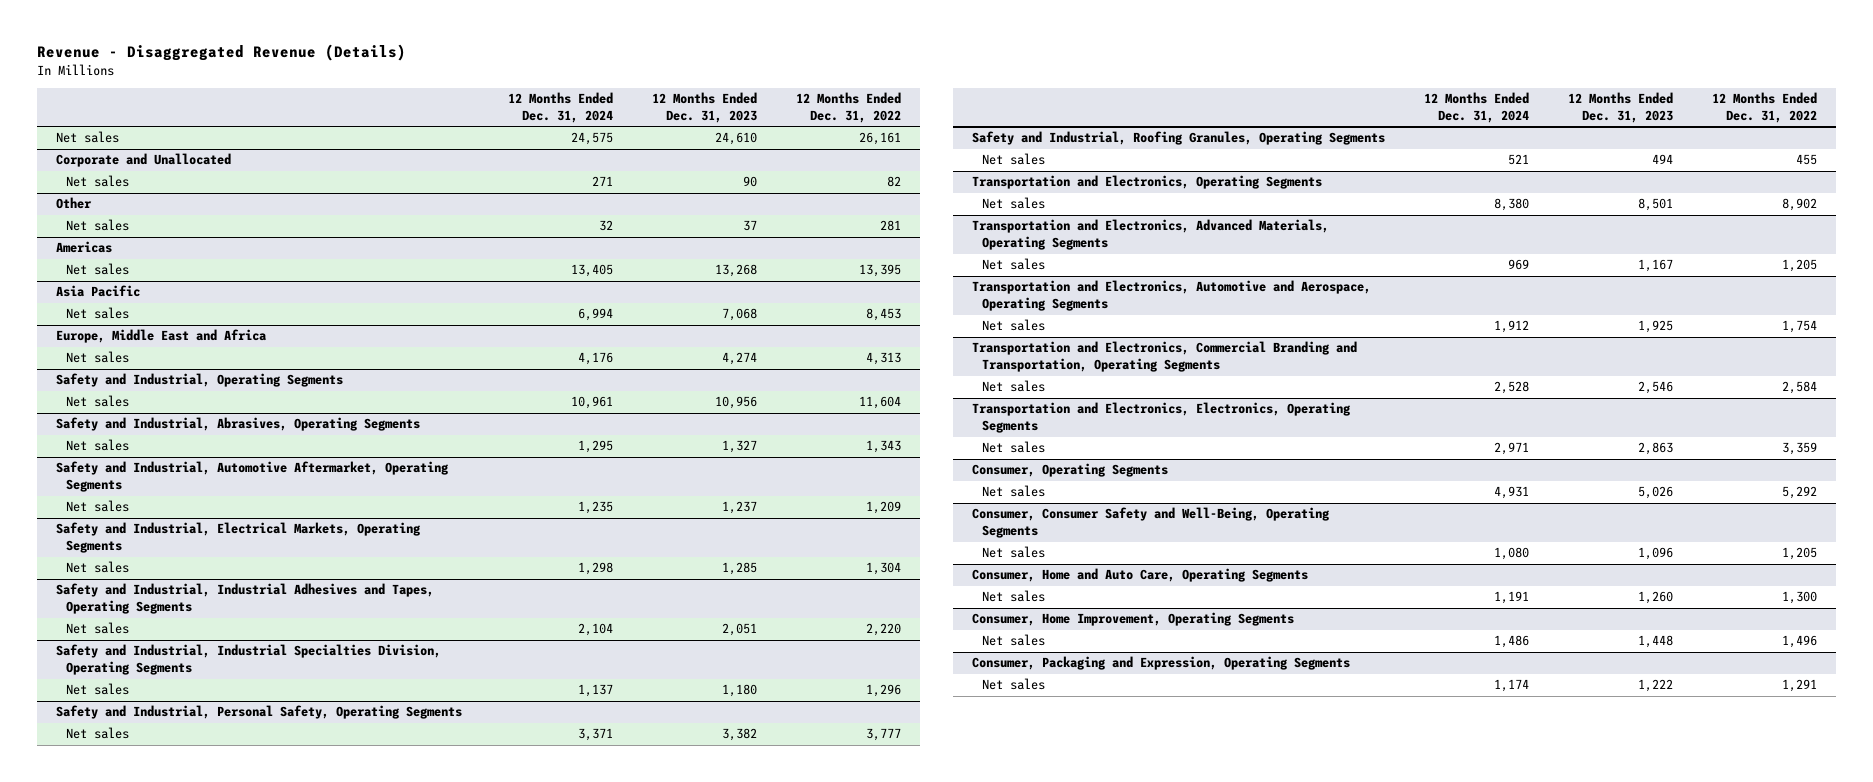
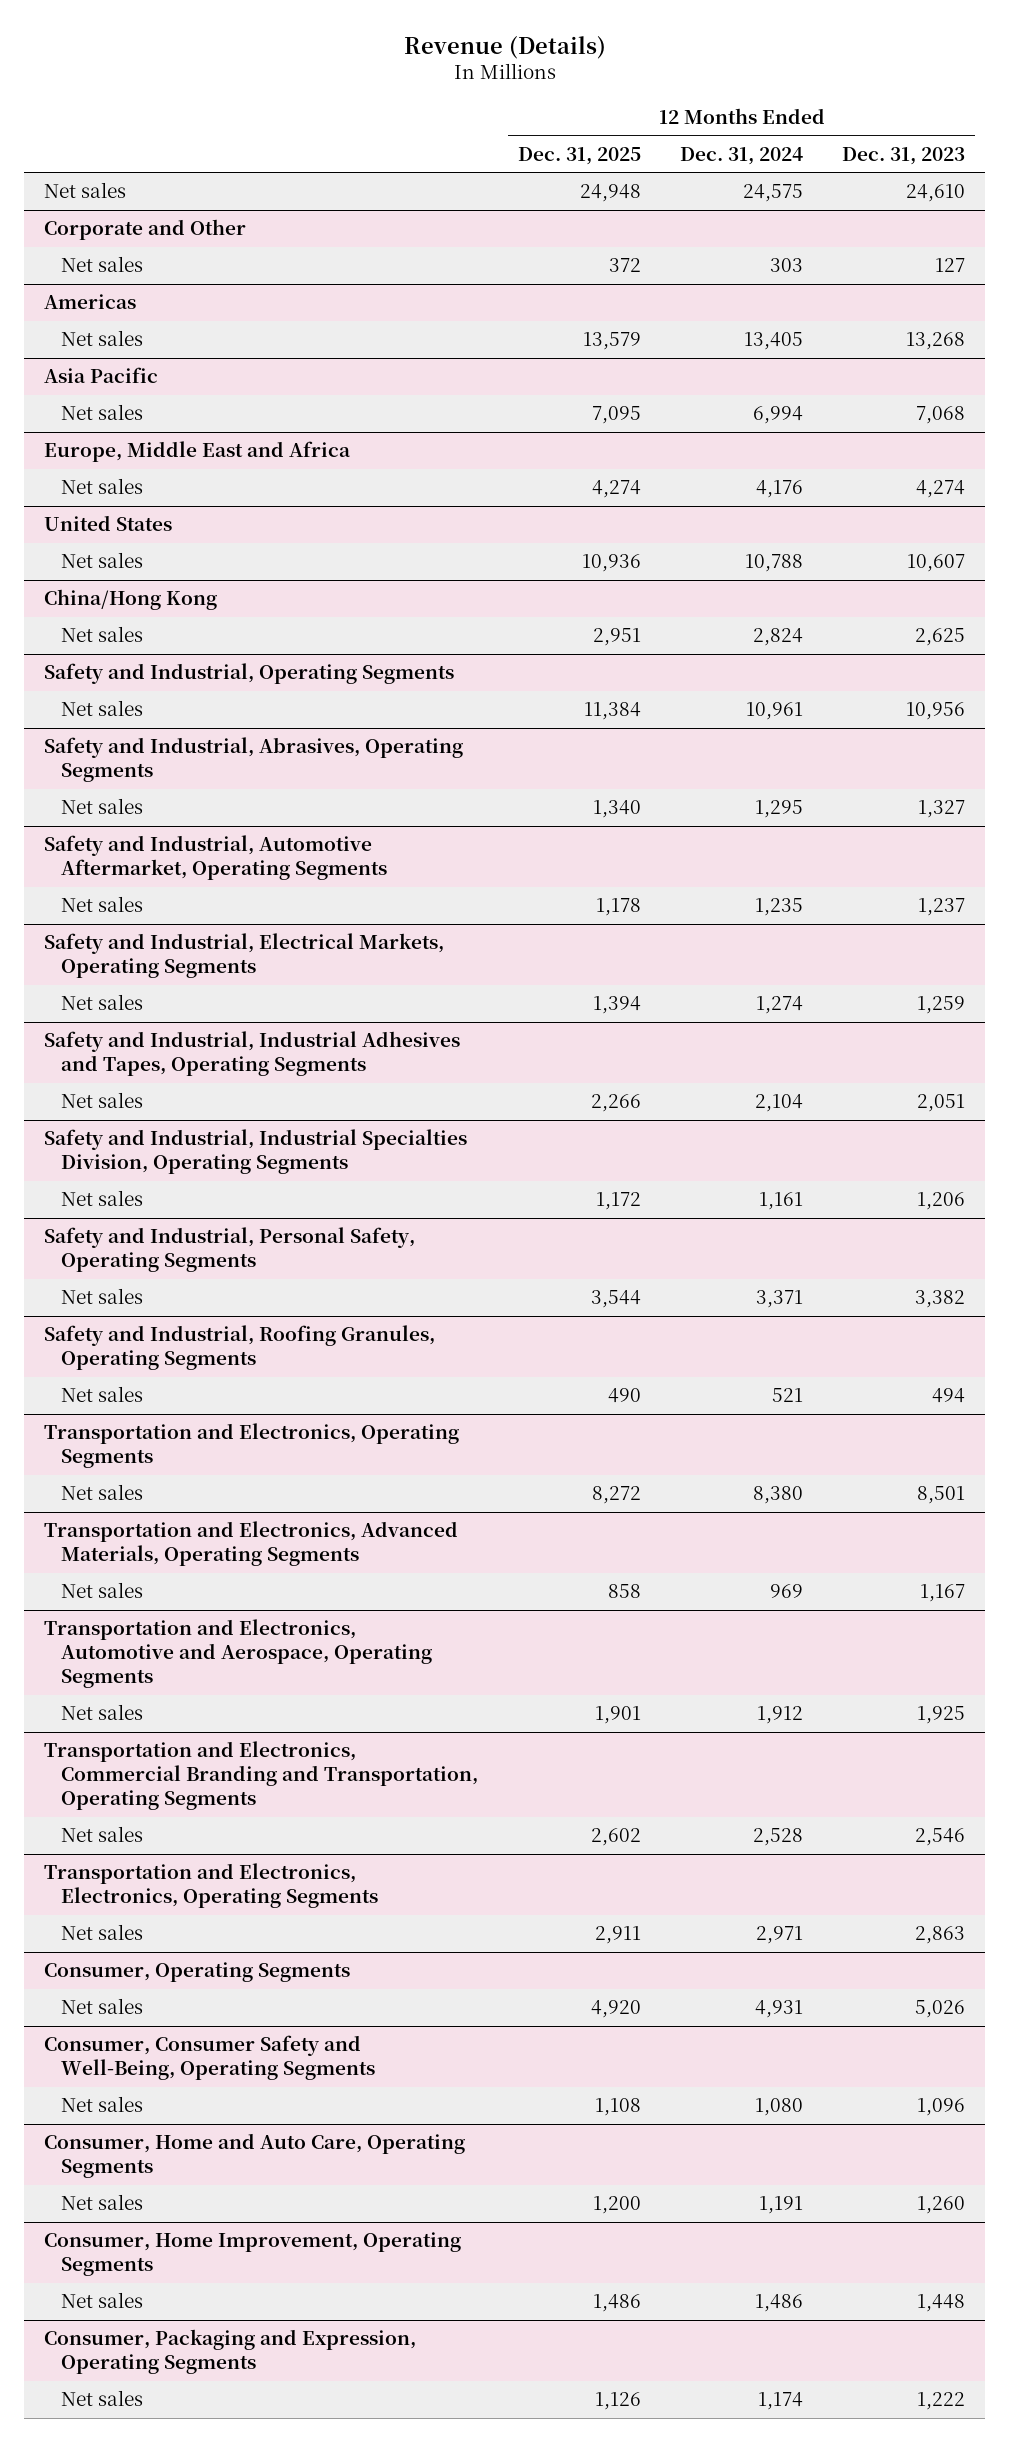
[36,44,406,62] Revenue - Disaggregated Revenue (Details) -> [403,35,606,59] Revenue (Details)
[795,92,901,124] 12 Months Ended Dec. 31, 2022 -> none
none -> [517,146,641,165] Dec. 31, 2025
[56,197,93,210] Other -> none
[66,219,130,232] Net sales -> none
[56,153,232,168] Corporate and Unallocated -> [44,219,247,241] Corporate and Other
[592,176,614,187] 271 -> [770,258,804,273] 303
[743,176,758,188] 90 -> [935,258,966,273] 127
none -> [44,515,173,532] United States
none -> [61,552,144,569] Net sales
none -> [44,589,218,611] China/Hong Kong
none -> [61,626,144,643] Net sales
[578,562,614,576] 1,298 -> [756,996,804,1015] 1,274
[722,562,758,576] 1,285 -> [917,996,966,1015] 1,259
[578,684,614,698] 1,137 -> [759,1192,804,1211] 1,161
[722,684,758,698] 1,180 -> [917,1192,966,1211] 1,206

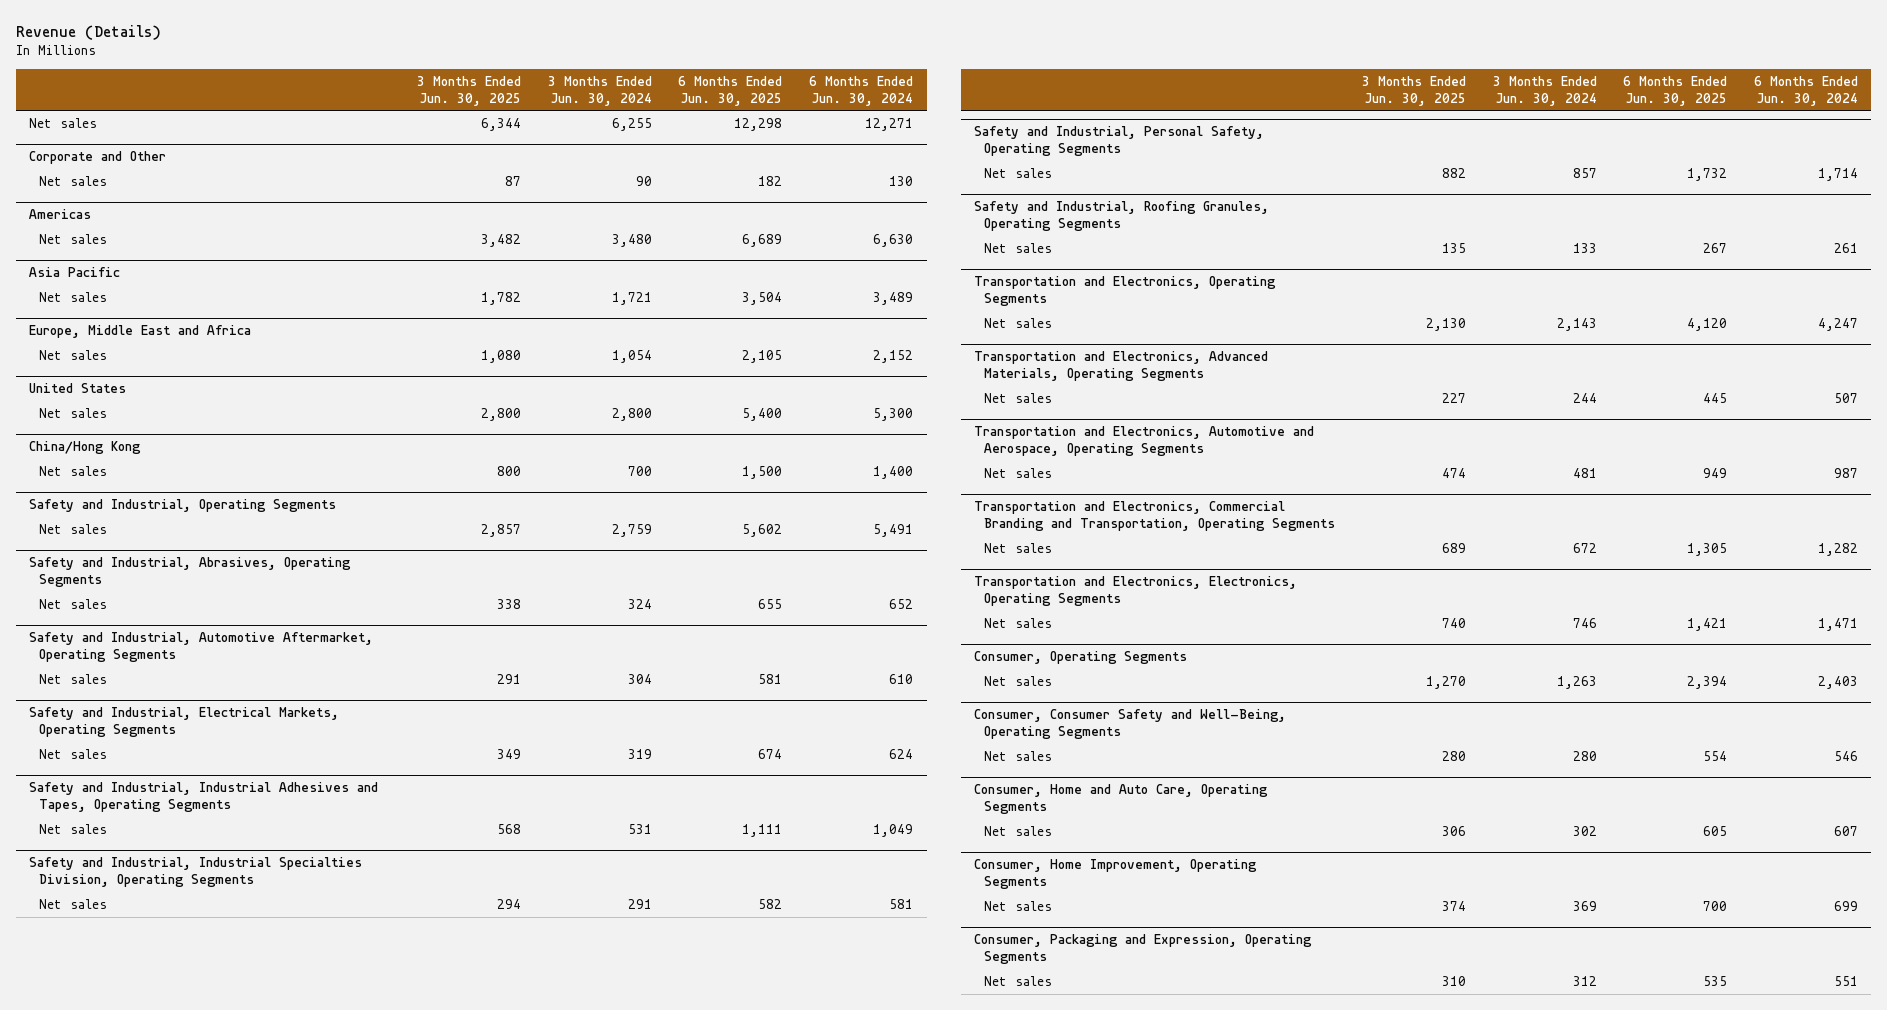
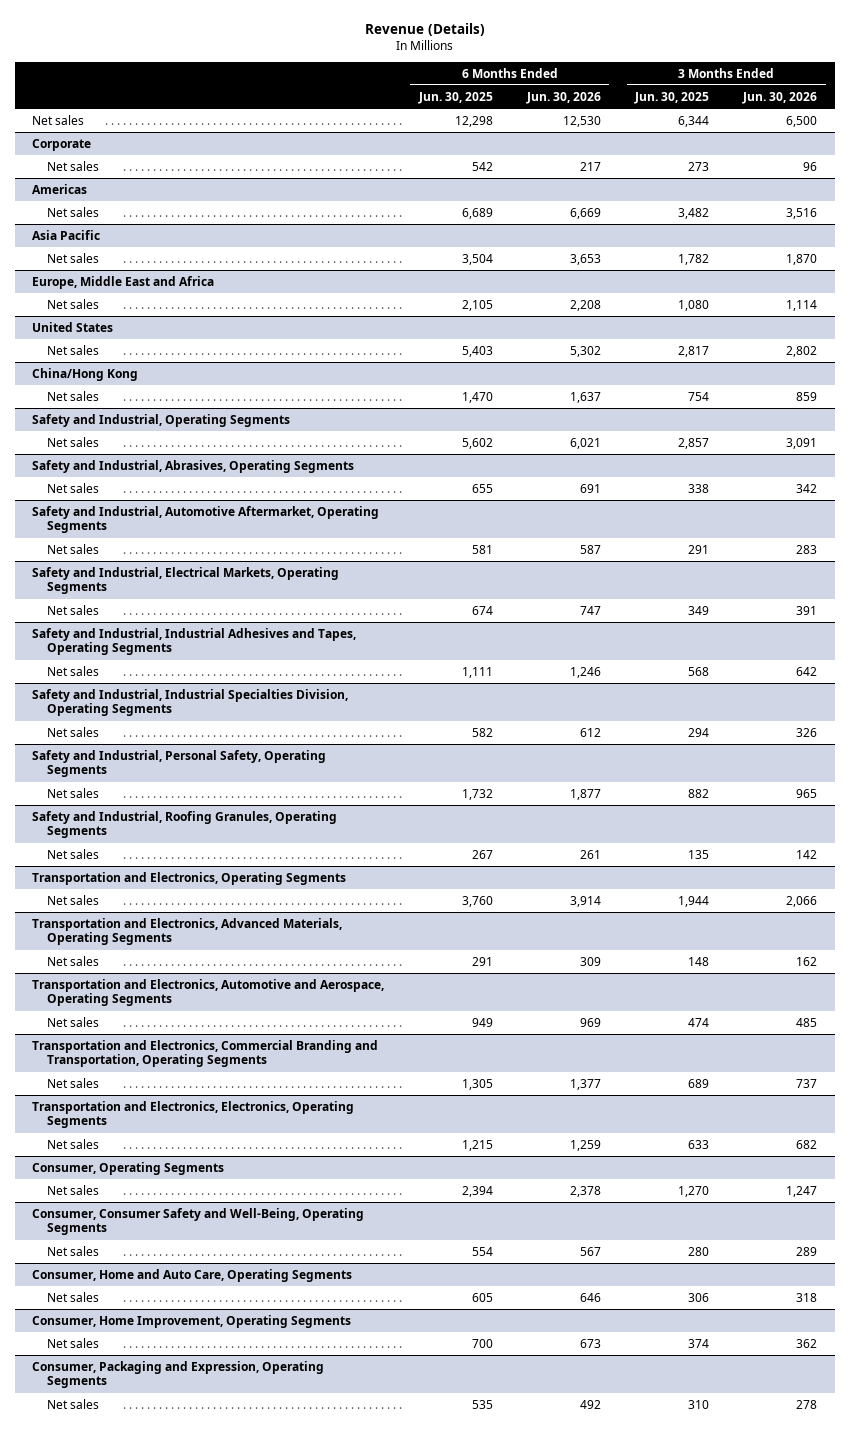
[547,75,652,106] 3 Months Ended Jun. 30, 2024 -> none
[809,75,914,106] 6 Months Ended Jun. 30, 2024 -> none
none -> [525,91,601,104] Jun. 30, 2026
none -> [742,91,818,104] Jun. 30, 2026
[29,151,167,165] Corporate and Other -> [32,138,92,151] Corporate
[504,176,521,187] 87 -> [688,161,710,171] 273
[758,176,783,187] 182 -> [471,161,493,171] 542
[480,408,521,422] 2,800 -> [678,345,710,357] 2,817
[742,408,783,422] 5,400 -> [461,345,493,357] 5,403
[496,466,521,477] 800 -> [688,391,710,401] 754
[742,466,783,480] 1,500 -> [461,391,493,403] 1,470
[1425,318,1466,332] 2,130 -> [678,895,710,907] 1,944
[1687,318,1728,332] 4,120 -> [461,895,493,907] 3,760
[1441,393,1466,404] 227 -> [688,956,710,966] 148
[1703,393,1728,404] 445 -> [471,956,493,966] 291
[1441,618,1466,629] 740 -> [688,1139,710,1149] 633
[1687,618,1728,632] 1,421 -> [461,1139,493,1151] 1,215

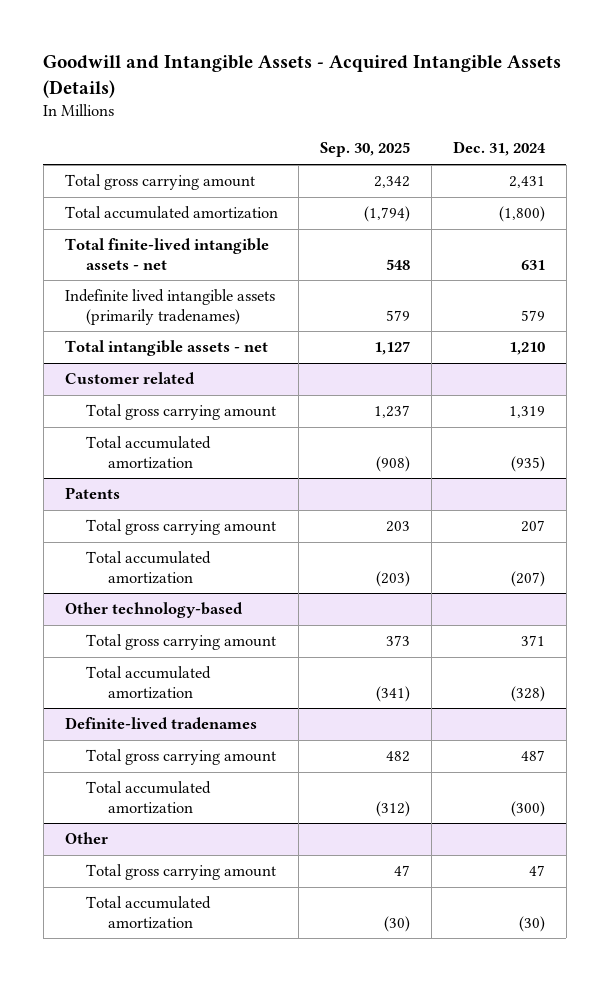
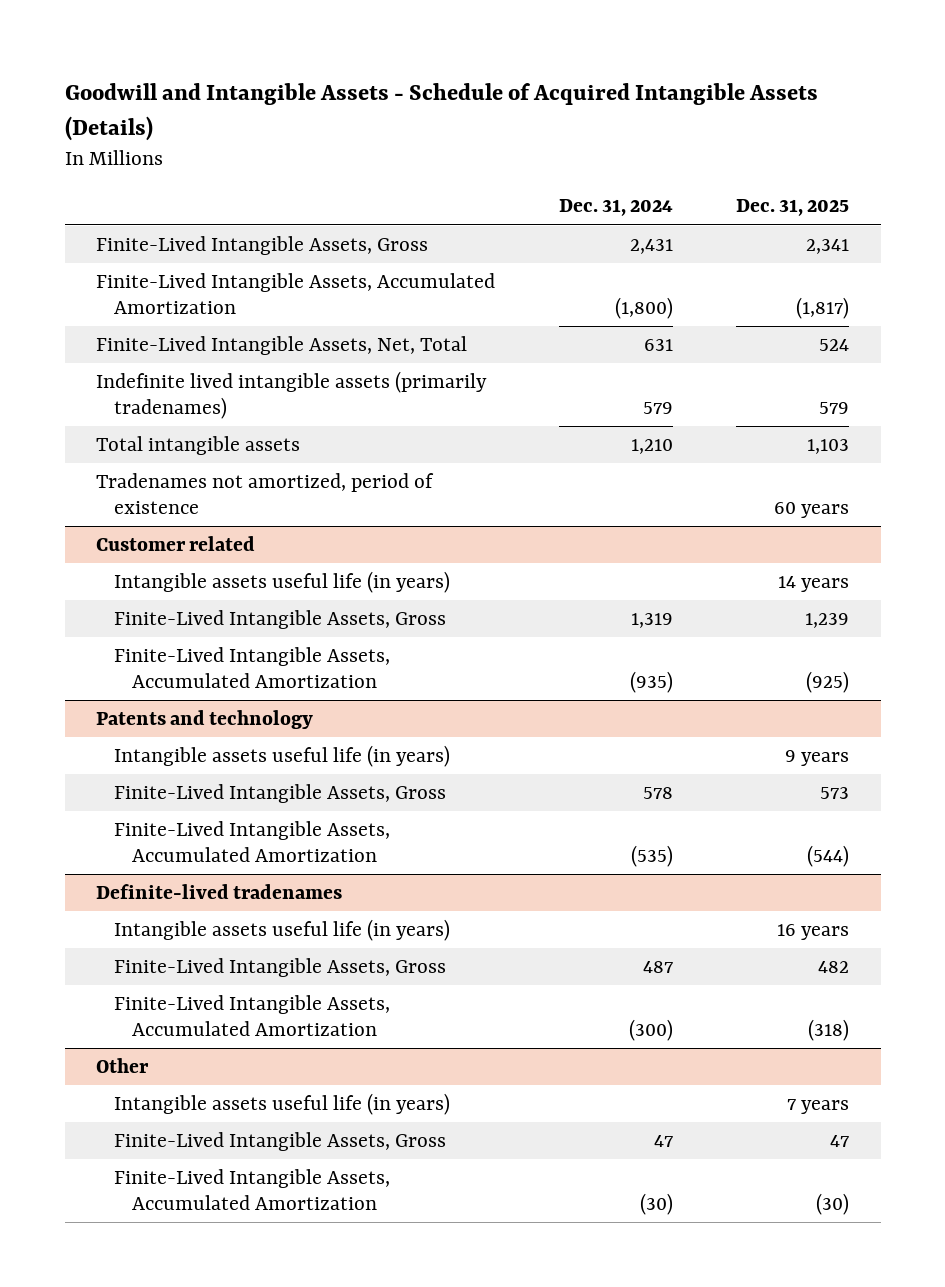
[43,55,562,98] Goodwill and Intangible Assets - Acquired Intangible Assets (Details) -> [64,82,818,141] Goodwill and Intangible Assets - Schedule of Acquired Intangible Assets (Details)
[320,142,411,158] Sep. 30, 2025 -> none
none -> [736,199,850,217] Dec. 31, 2025
[64,174,255,191] Total gross carrying amount -> [96,235,429,255] Finite-Lived Intangible Assets, Gross
[64,206,278,220] Total accumulated amortization -> [96,272,496,314] Finite-Lived Intangible Assets, Accumulated Amortization
[64,238,269,270] Total finite-lived intangible assets - net -> [96,335,468,355] Finite-Lived Intangible Assets, Net, Total
[64,340,268,357] Total intangible assets - net -> [96,435,301,455] Total intangible assets
none -> [96,472,435,514] Tradenames not amortized, period of existence
[64,487,120,500] Patents -> none
[86,519,277,536] Total gross carrying amount -> none
[64,602,243,619] Other technology-based -> none
[86,634,277,651] Total gross carrying amount -> none
[86,666,212,699] Total accumulated amortization -> none
none -> [114,570,451,593] Intangible assets useful life (in years)
[86,404,277,421] Total gross carrying amount -> [114,609,447,629] Finite-Lived Intangible Assets, Gross
[86,436,212,469] Total accumulated amortization -> [114,646,391,688] Finite-Lived Intangible Assets, Accumulated Amortization
none -> [96,709,314,729] Patents and technology
none -> [114,744,451,767] Intangible assets useful life (in years)
none -> [114,783,447,803] Finite-Lived Intangible Assets, Gross
[86,551,212,584] Total accumulated amortization -> [114,820,391,862] Finite-Lived Intangible Assets, Accumulated Amortization
[511,570,546,587] (207) -> [630,844,673,867] (535)
none -> [114,918,451,941] Intangible assets useful life (in years)
[86,749,277,766] Total gross carrying amount -> [114,957,447,977] Finite-Lived Intangible Assets, Gross
[86,781,212,814] Total accumulated amortization -> [114,994,391,1036] Finite-Lived Intangible Assets, Accumulated Amortization
none -> [114,1092,451,1115] Intangible assets useful life (in years)
[86,864,277,881] Total gross carrying amount -> [114,1131,447,1151] Finite-Lived Intangible Assets, Gross
[86,896,212,929] Total accumulated amortization -> [114,1168,391,1210] Finite-Lived Intangible Assets, Accumulated Amortization

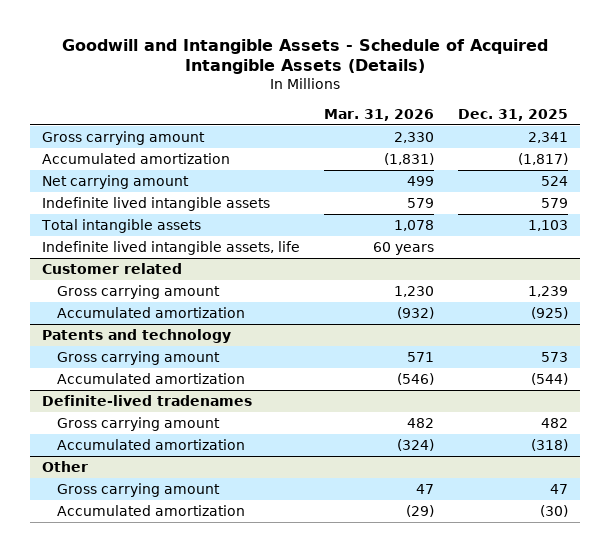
[558,199,673,217] Dec. 31, 2024 -> none
none -> [324,108,435,121] Mar. 31, 2026
[96,235,429,255] Finite-Lived Intangible Assets, Gross -> [42,131,206,146] Gross carrying amount
[96,272,496,314] Finite-Lived Intangible Assets, Accumulated Amortization -> [42,153,231,165] Accumulated amortization
[96,335,468,355] Finite-Lived Intangible Assets, Net, Total -> [42,175,190,190] Net carrying amount
[96,370,488,419] Indefinite lived intangible assets (primarily tradenames) -> [42,197,271,212] Indefinite lived intangible assets
[96,472,435,514] Tradenames not amortized, period of existence -> none
none -> [42,241,301,256] Indefinite lived intangible assets, life
[114,570,451,593] Intangible assets useful life (in years) -> none
[114,609,447,629] Finite-Lived Intangible Assets, Gross -> [56,285,220,300] Gross carrying amount
[114,646,391,688] Finite-Lived Intangible Assets, Accumulated Amortization -> [56,307,245,319] Accumulated amortization
[114,744,451,767] Intangible assets useful life (in years) -> none
[114,783,447,803] Finite-Lived Intangible Assets, Gross -> [56,351,220,366] Gross carrying amount
[114,820,391,862] Finite-Lived Intangible Assets, Accumulated Amortization -> [56,373,245,385] Accumulated amortization
[114,918,451,941] Intangible assets useful life (in years) -> none
[114,957,447,977] Finite-Lived Intangible Assets, Gross -> [56,417,220,432] Gross carrying amount
[114,994,391,1036] Finite-Lived Intangible Assets, Accumulated Amortization -> [56,439,245,451] Accumulated amortization
[114,1092,451,1115] Intangible assets useful life (in years) -> none
[114,1131,447,1151] Finite-Lived Intangible Assets, Gross -> [56,483,220,498] Gross carrying amount
[114,1168,391,1210] Finite-Lived Intangible Assets, Accumulated Amortization -> [56,505,245,517] Accumulated amortization

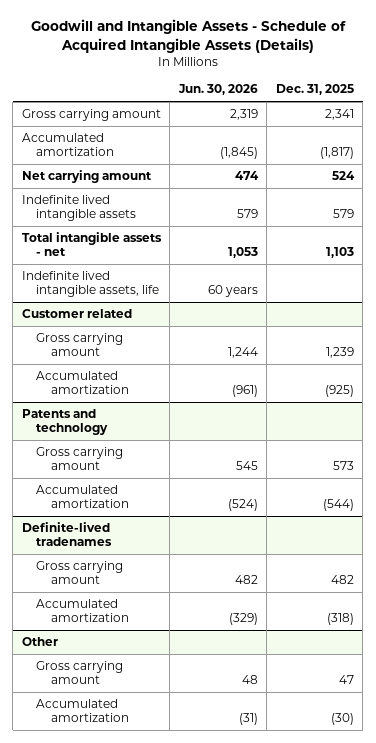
[324,108,435,121] Mar. 31, 2026 -> none
none -> [177,84,258,96] Jun. 30, 2026
[41,219,202,234] Total intangible assets -> [21,231,162,257] Total intangible assets - net

